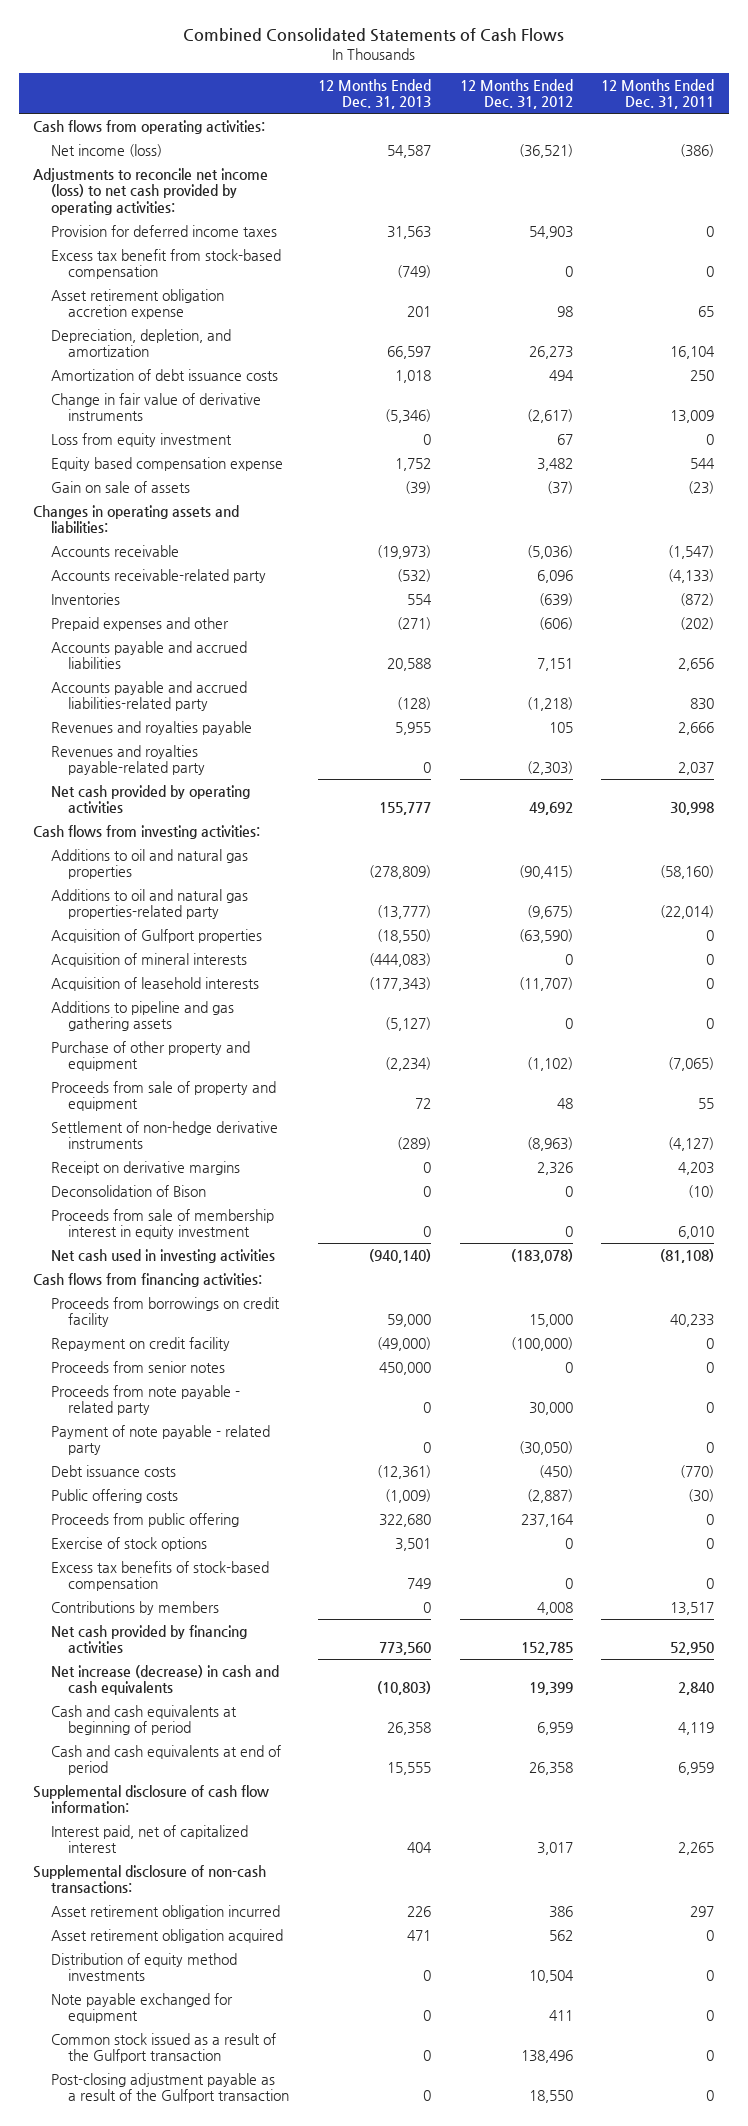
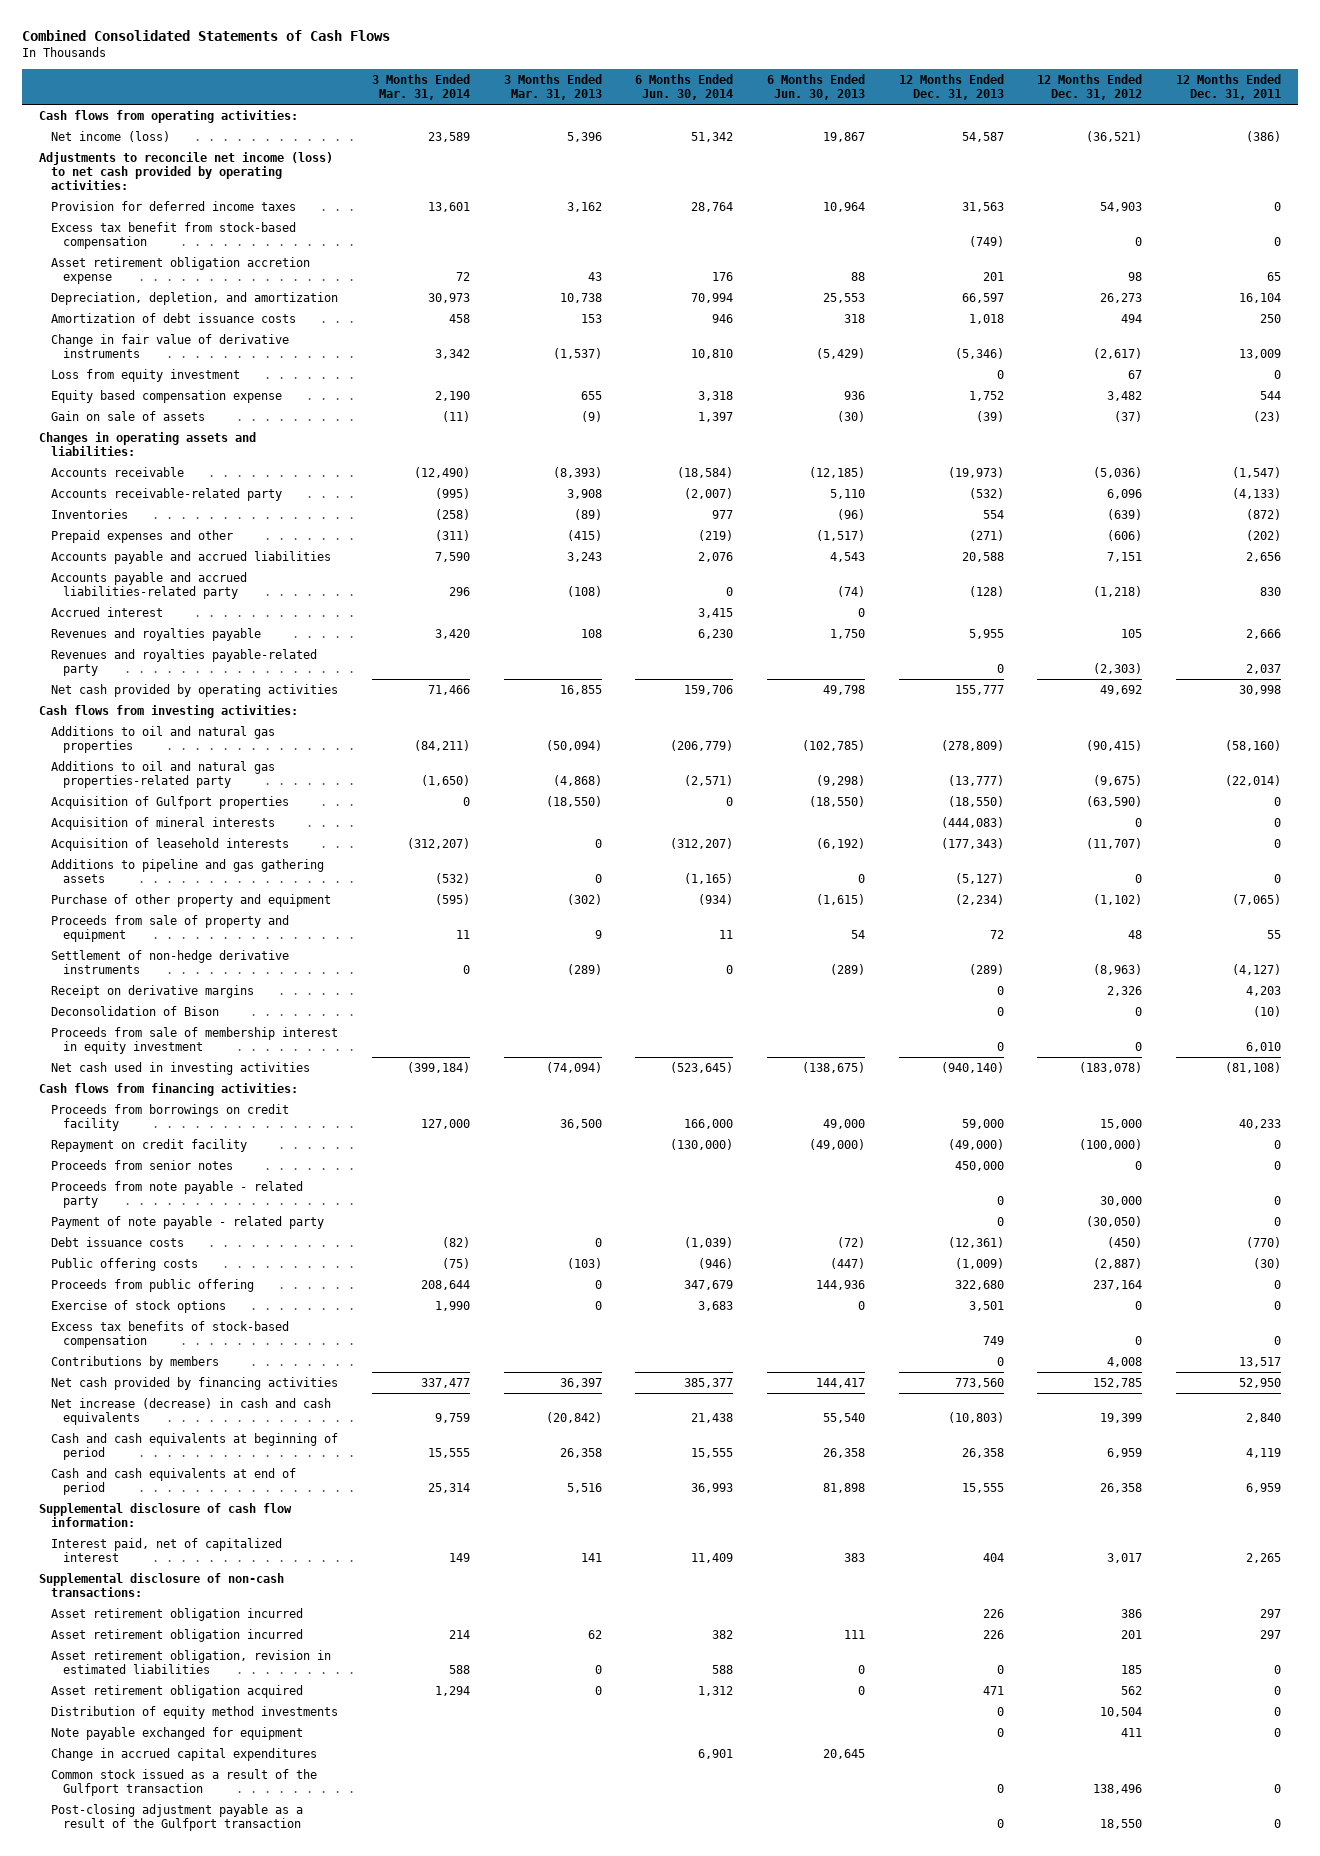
none -> [371,74,470,101] 3 Months Ended Mar. 31, 2014
none -> [503,74,602,101] 3 Months Ended Mar. 31, 2013
none -> [635,74,734,101] 6 Months Ended Jun. 30, 2014
none -> [767,74,866,101] 6 Months Ended Jun. 30, 2013
none -> [51,606,164,617] Accrued interest
none -> [51,1628,304,1642] Asset retirement obligation incurred
none -> [51,1649,332,1675] Asset retirement obligation, revision in estimated liabilities
none -> [51,1747,318,1761] Change in accrued capital expenditures

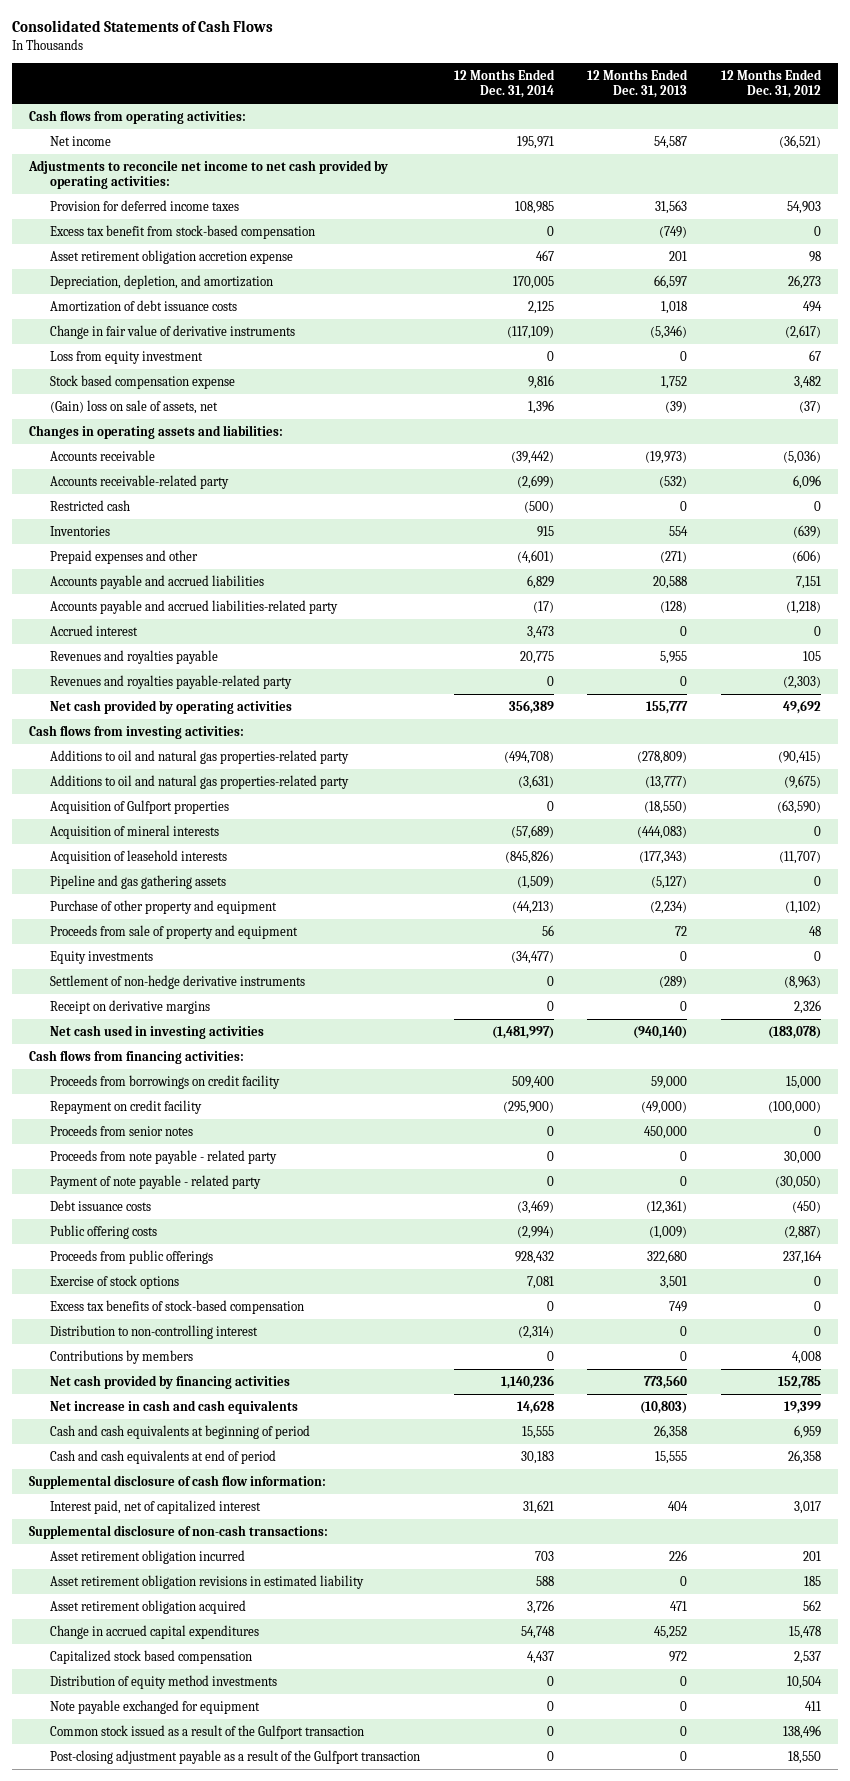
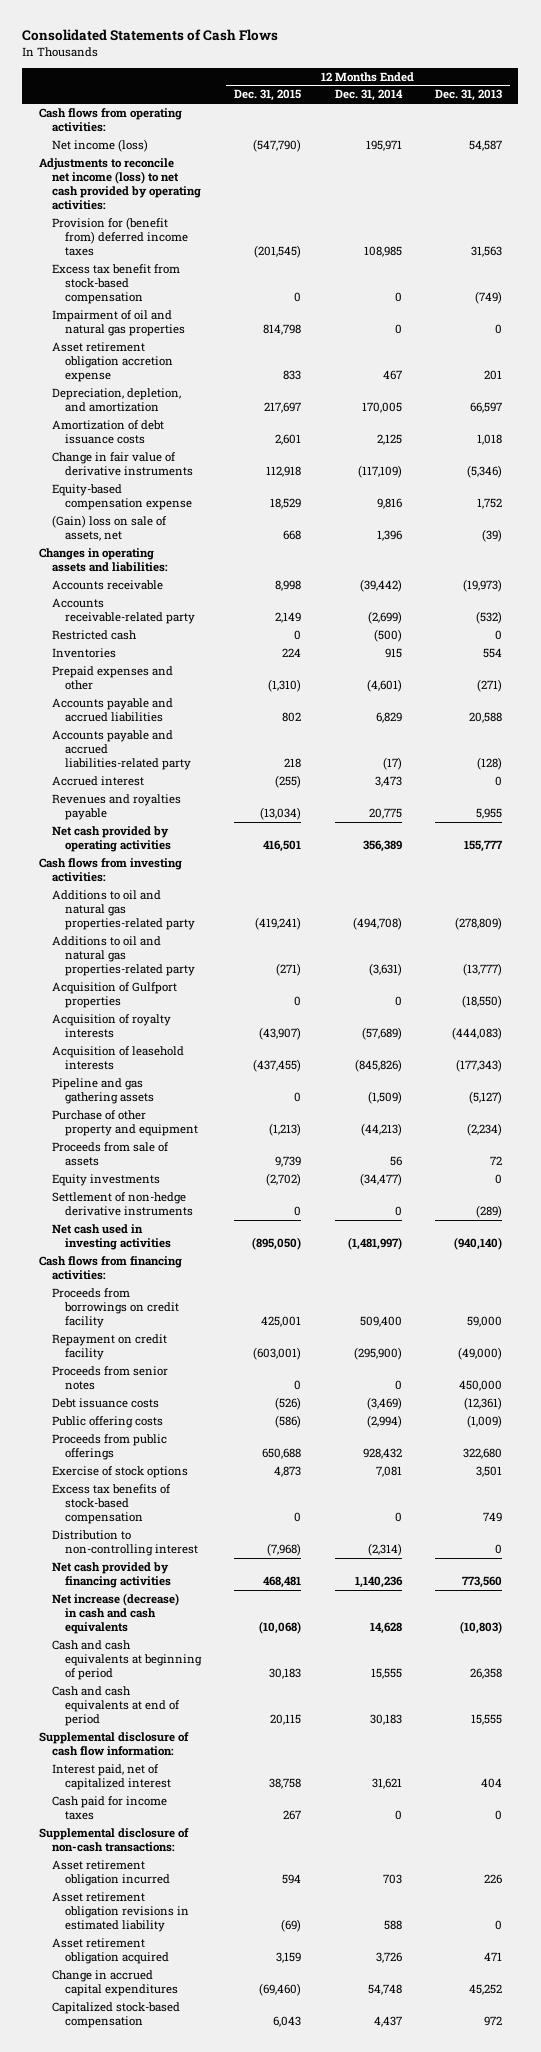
[721,68,823,99] 12 Months Ended Dec. 31, 2012 -> none
none -> [234,89,302,102] Dec. 31, 2015
[49,135,111,146] Net income -> [51,139,148,153] Net income (loss)
[27,159,388,190] Adjustments to reconcile net income to net cash provided by operating activities: -> [38,158,201,210] Adjustments to reconcile net income (loss) to net cash provided by operating activities:
[49,199,239,211] Provision for deferred income taxes -> [51,217,189,256] Provision for (benefit from) deferred income taxes
none -> [51,310,186,337] Impairment of oil and natural gas properties
[49,350,203,364] Loss from equity investment -> none
[49,374,235,389] Stock based compensation expense -> [51,484,193,511] Equity-based compensation expense
[49,674,292,689] Revenues and royalties payable-related party -> none
[49,824,219,839] Acquisition of mineral interests -> [51,1014,171,1039] Acquisition of royalty interests
[49,924,298,939] Proceeds from sale of property and equipment -> [51,1142,169,1167] Proceeds from sale of assets
[49,999,210,1014] Receipt on derivative margins -> none
[49,1149,277,1164] Proceeds from note payable - related party -> none
[49,1174,261,1189] Payment of note payable - related party -> none
[49,1349,193,1364] Contributions by members -> none
[49,1399,298,1414] Net increase in cash and cash equivalents -> [51,1593,179,1634] Net increase (decrease) in cash and cash equivalents
none -> [51,1796,167,1821] Cash paid for income taxes
[49,1674,277,1689] Distribution of equity method investments -> none
[49,1699,260,1714] Note payable exchanged for equipment -> none
[49,1724,364,1739] Common stock issued as a result of the Gulfport transaction -> none
[49,1749,420,1764] Post-closing adjustment payable as a result of the Gulfport transaction -> none
[49,1649,252,1664] Capitalized stock based compensation -> [51,2002,180,2029] Capitalized stock-based compensation

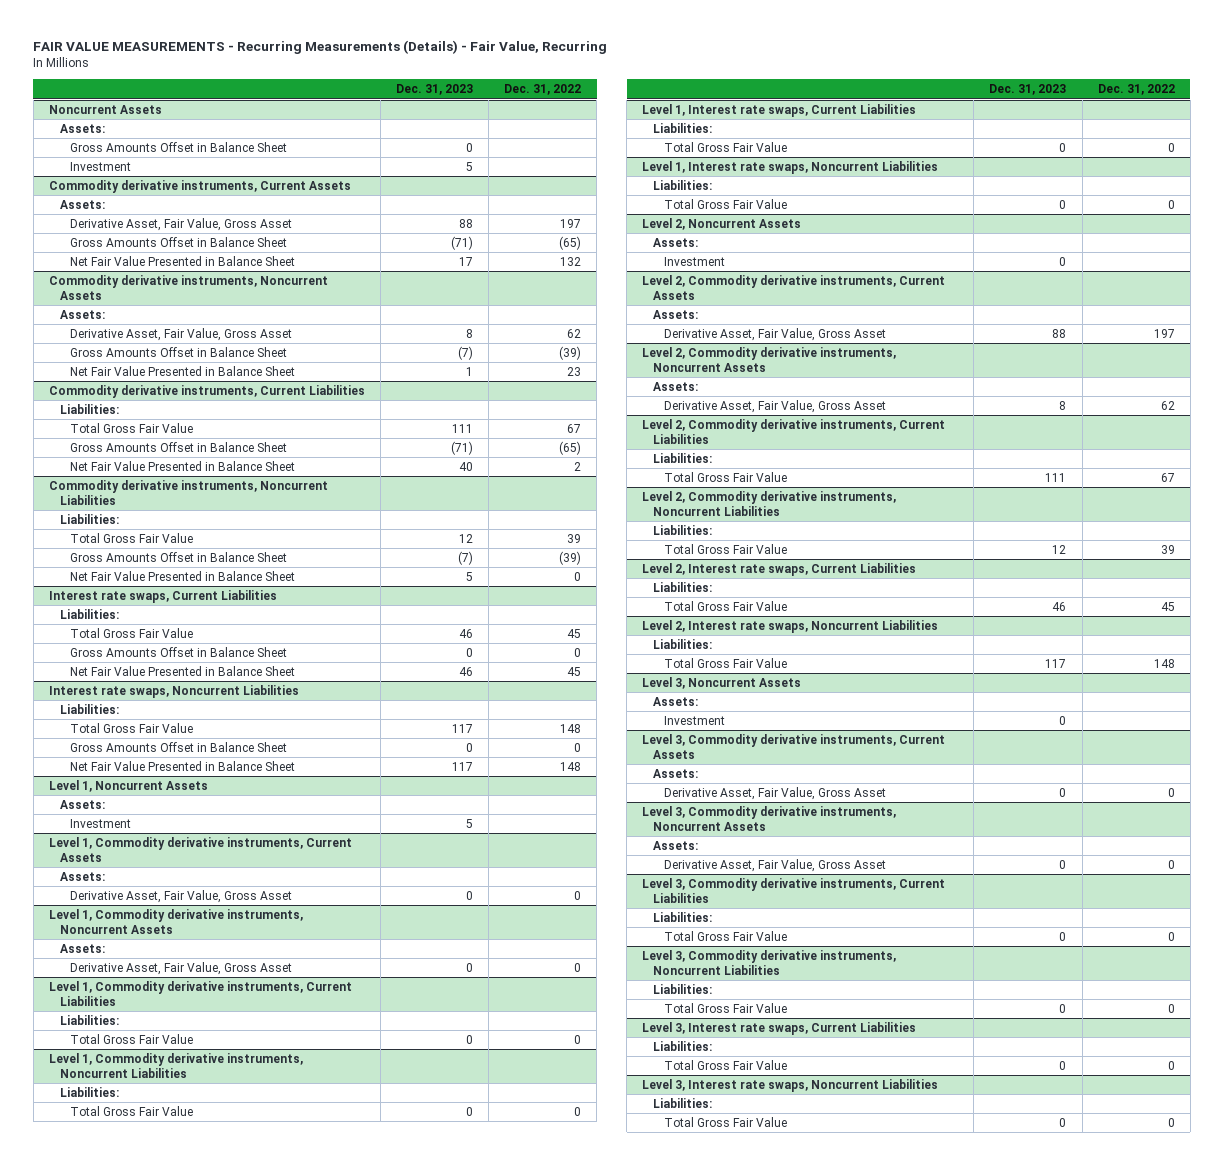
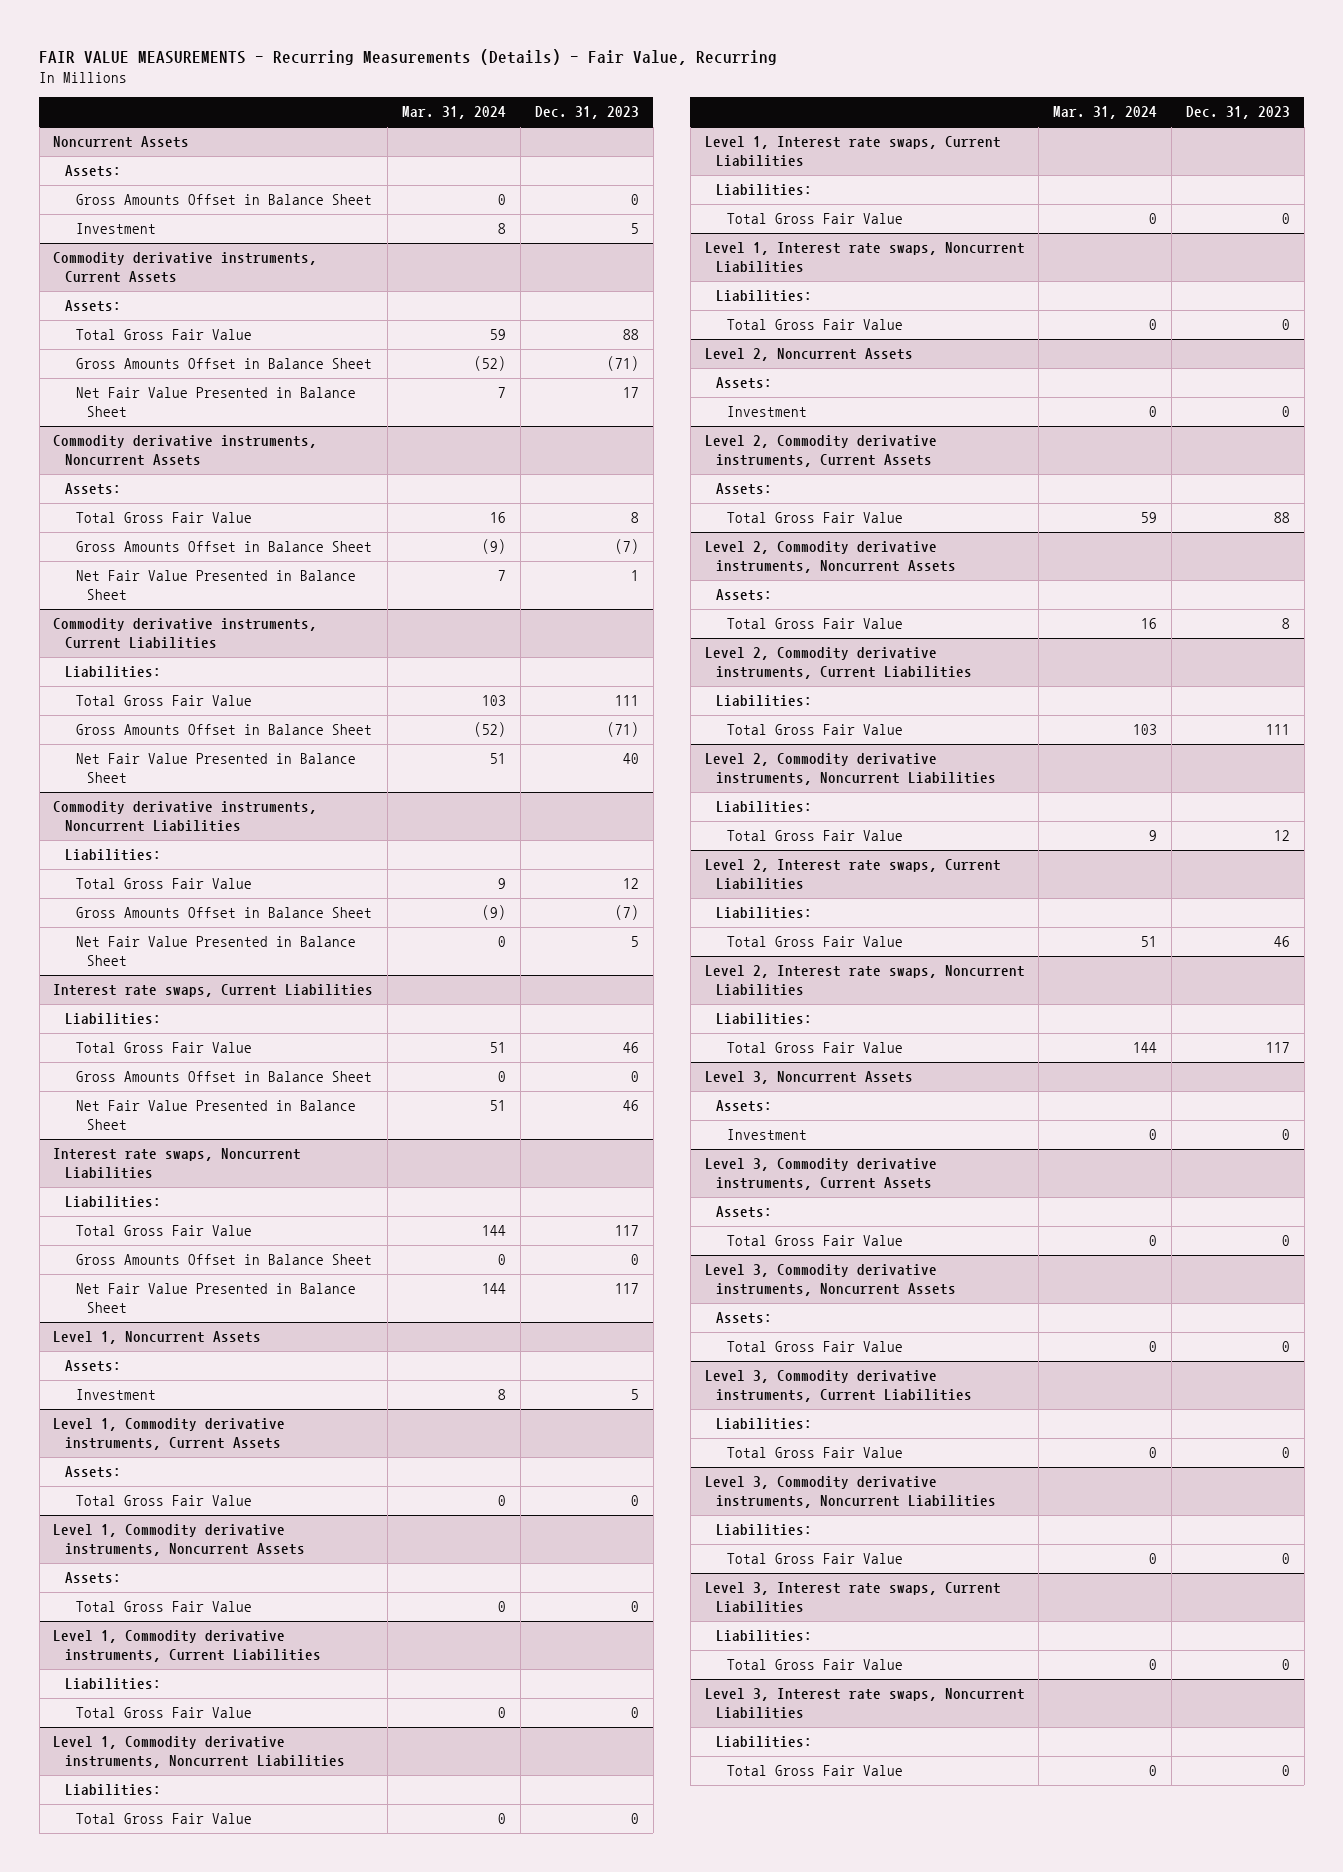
[504,84,582,96] Dec. 31, 2022 -> none
none -> [402,106,507,120] Mar. 31, 2024
[70,217,293,231] Derivative Asset, Fair Value, Gross Asset -> [76,329,253,341] Total Gross Fair Value
[70,327,293,341] Derivative Asset, Fair Value, Gross Asset -> [76,512,253,524] Total Gross Fair Value
[70,889,293,903] Derivative Asset, Fair Value, Gross Asset -> [76,1495,253,1507] Total Gross Fair Value
[70,961,293,975] Derivative Asset, Fair Value, Gross Asset -> [76,1601,253,1613] Total Gross Fair Value
[663,327,886,341] Derivative Asset, Fair Value, Gross Asset -> [727,512,904,524] Total Gross Fair Value
[663,399,886,413] Derivative Asset, Fair Value, Gross Asset -> [727,618,904,630] Total Gross Fair Value
[663,786,886,800] Derivative Asset, Fair Value, Gross Asset -> [727,1235,904,1247] Total Gross Fair Value
[663,858,886,872] Derivative Asset, Fair Value, Gross Asset -> [727,1341,904,1353] Total Gross Fair Value

